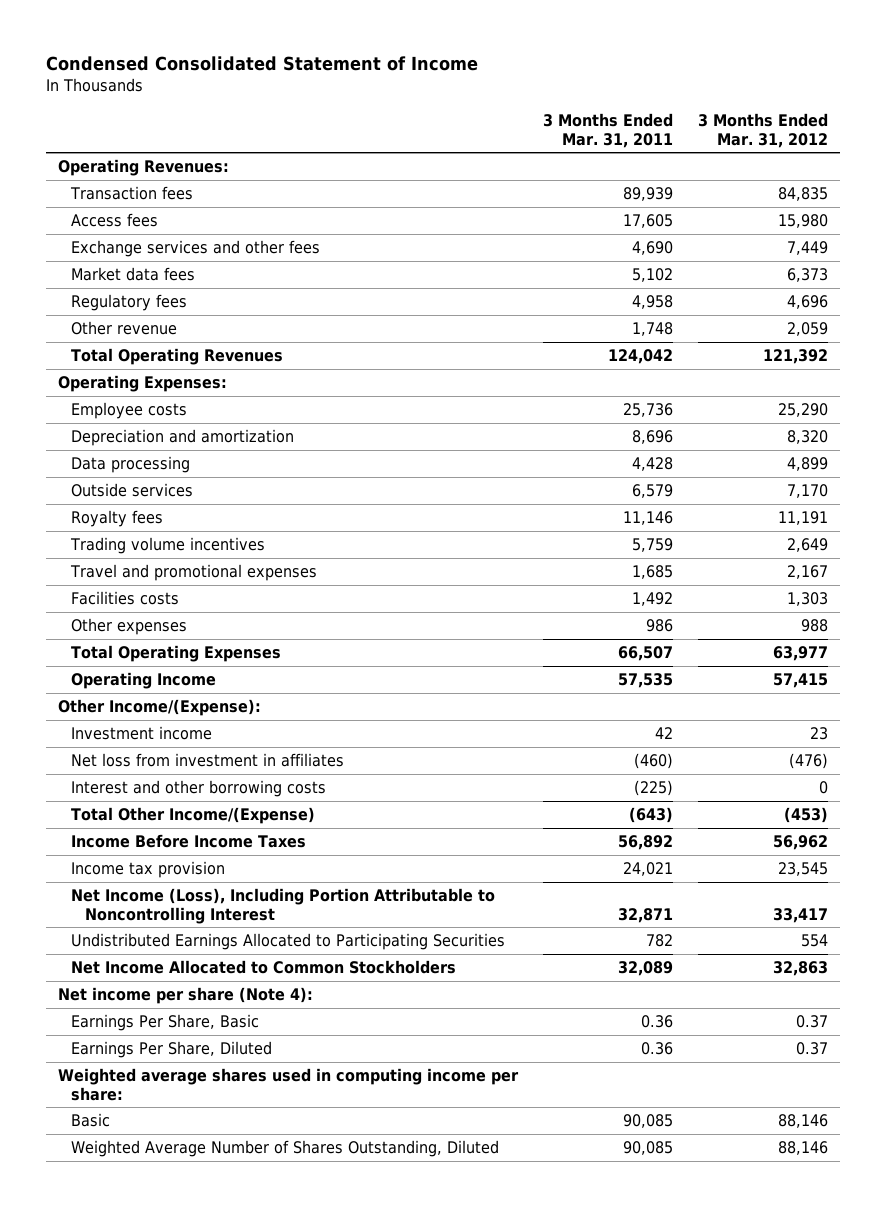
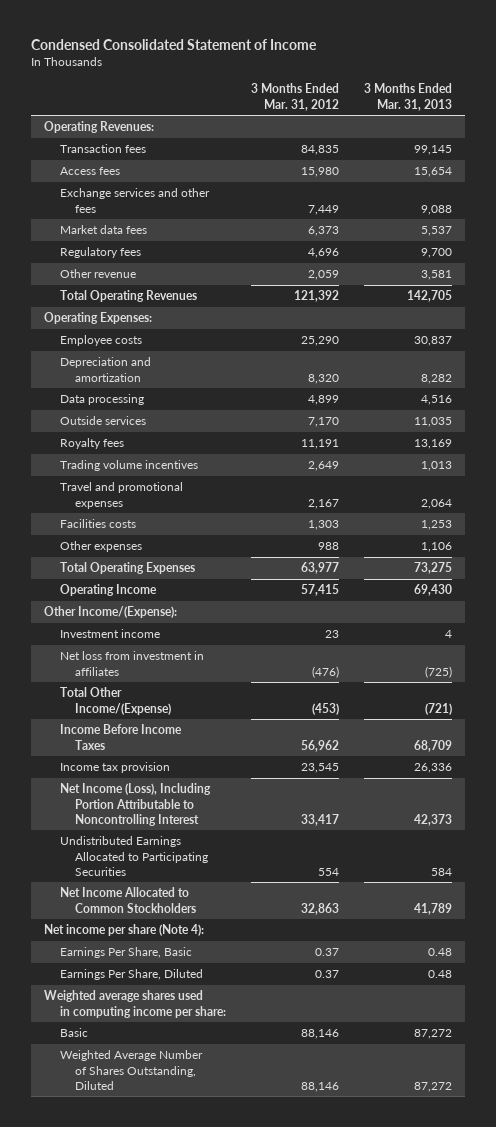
[542,113,673,148] 3 Months Ended Mar. 31, 2011 -> none
none -> [364,83,453,111] 3 Months Ended Mar. 31, 2013
[71,780,327,798] Interest and other borrowing costs -> none

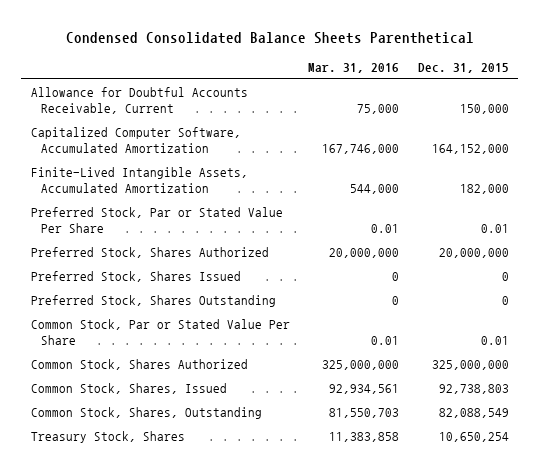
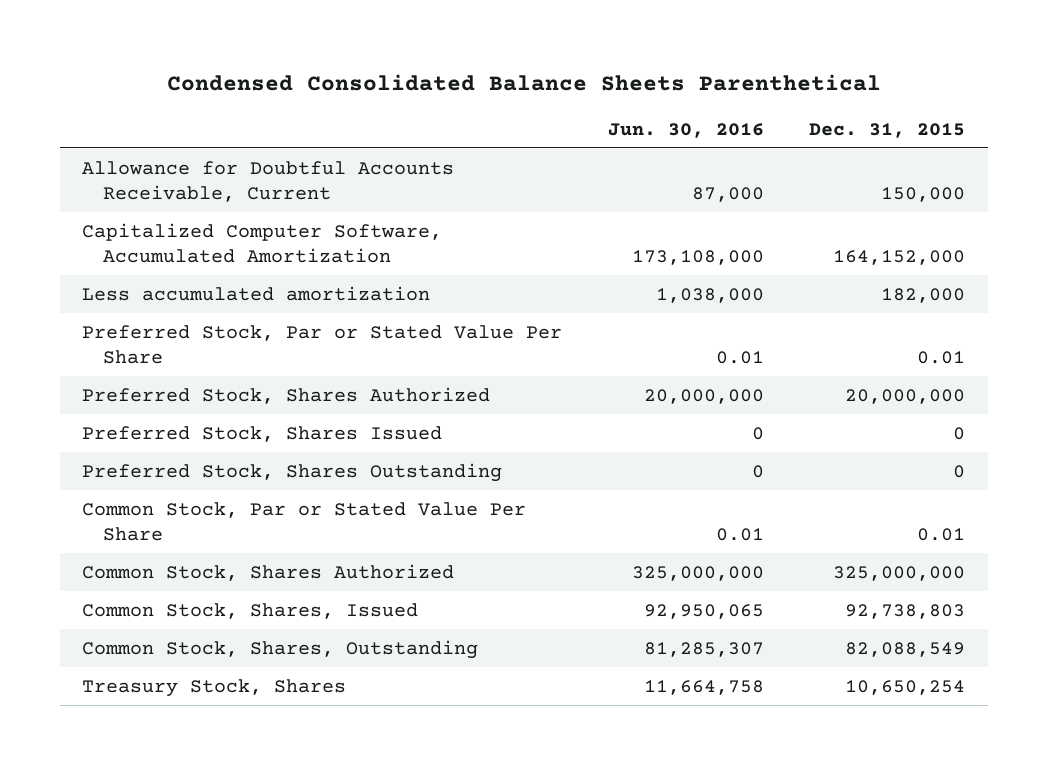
[308,63,400,74] Mar. 31, 2016 -> none
none -> [607,122,764,138] Jun. 30, 2016
[30,167,248,194] Finite-Lived Intangible Assets, Accumulated Amortization -> [82,285,431,301] Less accumulated amortization

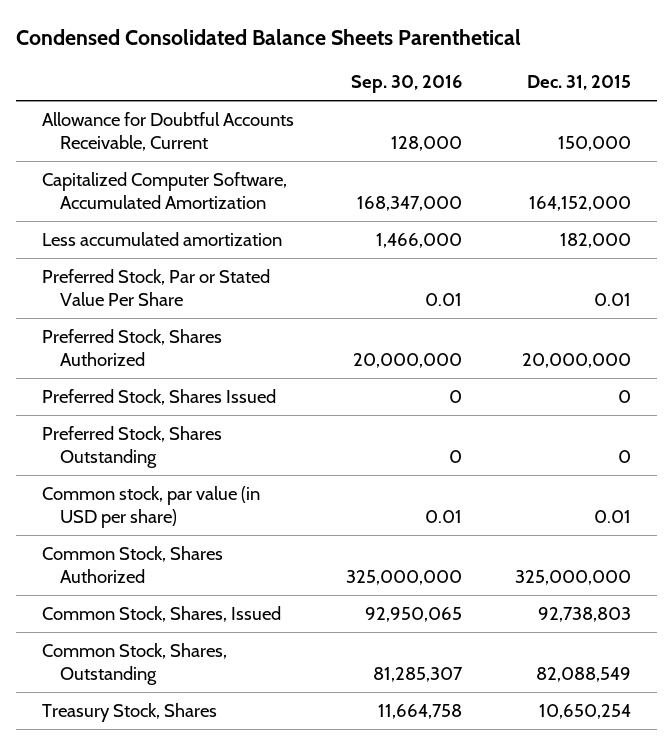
[607,122,764,138] Jun. 30, 2016 -> none
none -> [351,75,463,94] Sep. 30, 2016
[82,501,527,541] Common Stock, Par or Stated Value Per Share -> [41,485,260,529] Common stock, par value (in USD per share)

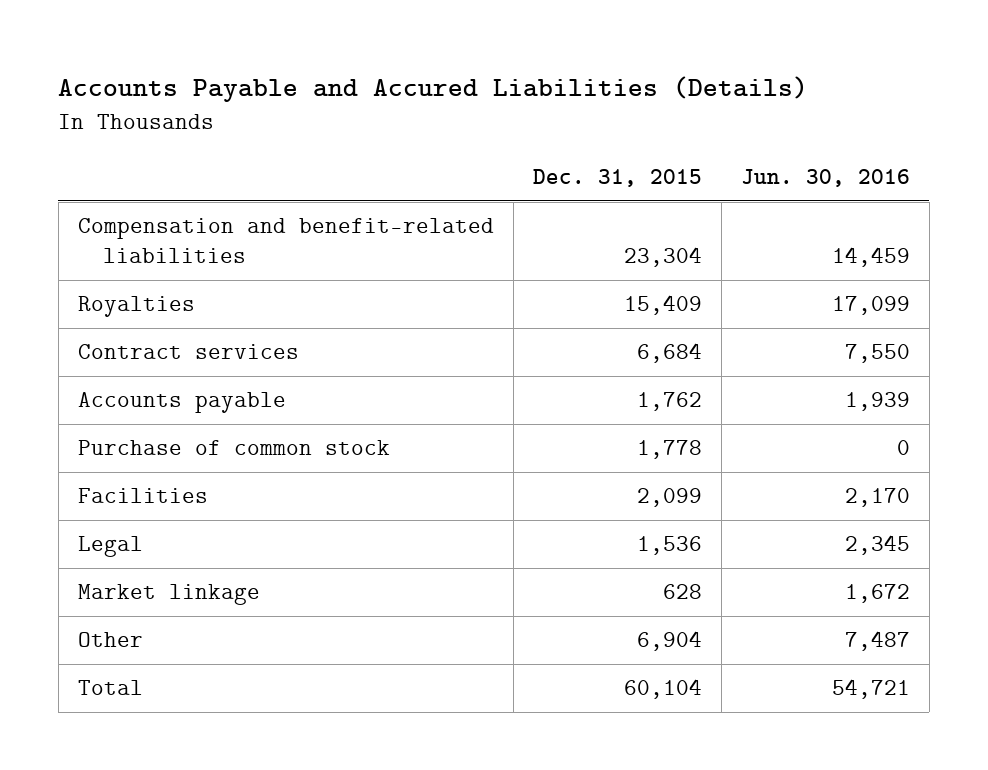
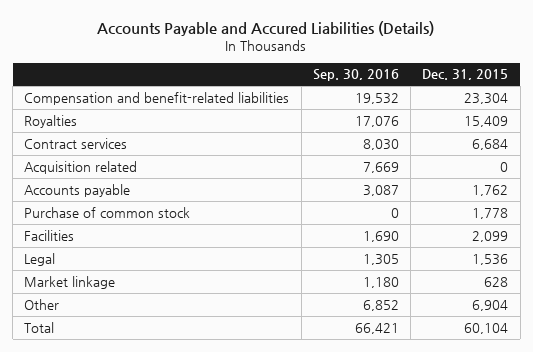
[740,169,910,188] Jun. 30, 2016 -> none
none -> [312,69,399,82] Sep. 30, 2016
none -> [24,160,138,174] Acquisition related

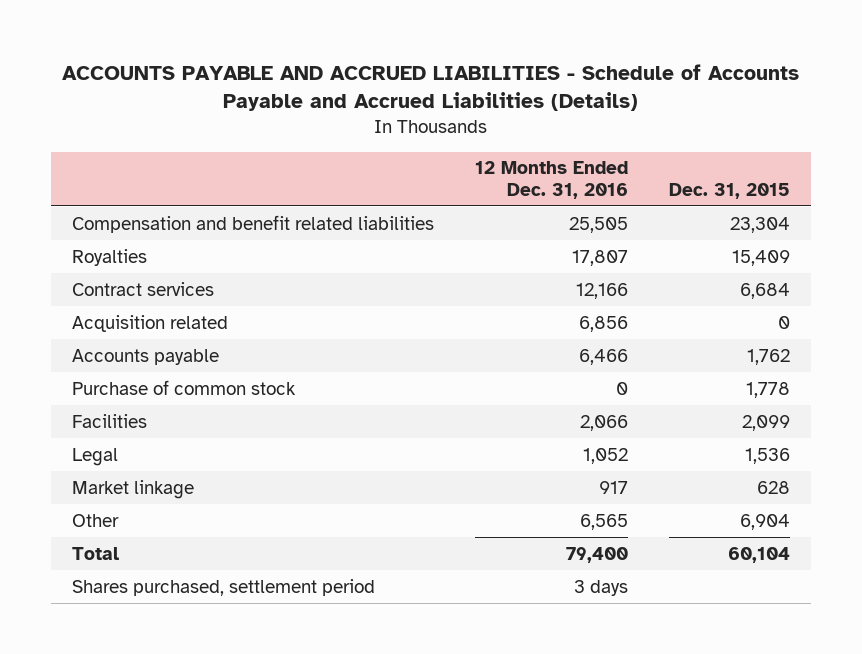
[97,20,435,36] Accounts Payable and Accured Liabilities (Details) -> [62,63,800,112] ACCOUNTS PAYABLE AND ACCRUED LIABILITIES - Schedule of Accounts Payable and Accrued Liabilities (Details)
[312,69,399,82] Sep. 30, 2016 -> none
none -> [475,161,629,199] 12 Months Ended Dec. 31, 2016
[24,91,290,105] Compensation and benefit-related liabilities -> [71,214,434,233] Compensation and benefit related liabilities
none -> [71,578,375,596] Shares purchased, settlement period

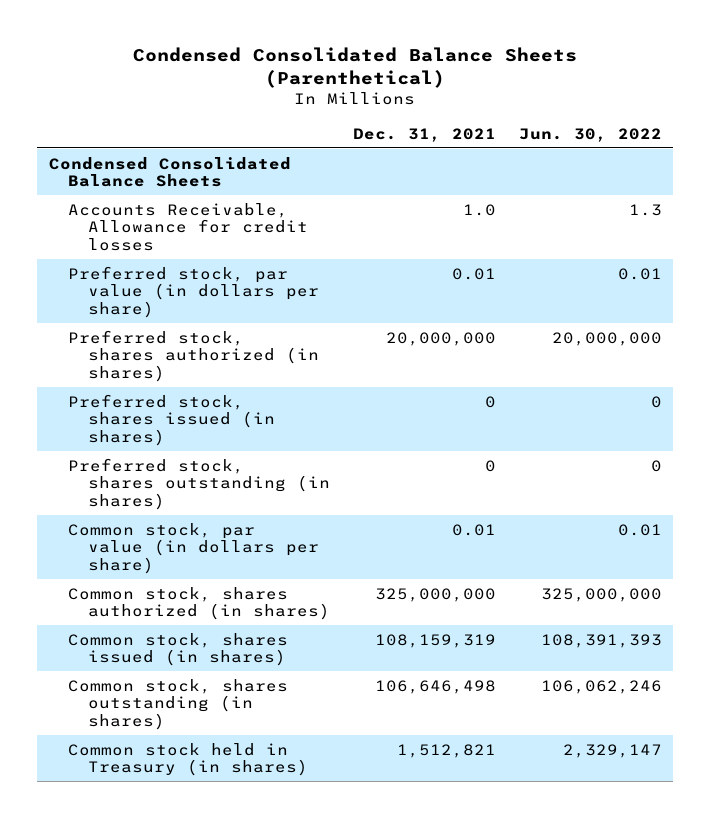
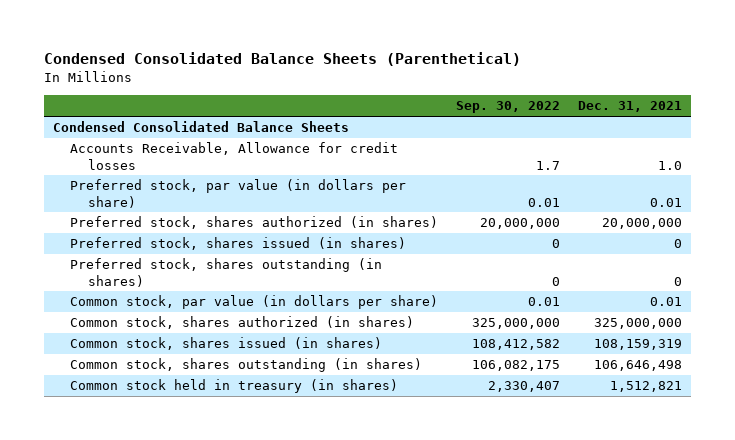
[518,127,662,142] Jun. 30, 2022 -> none
none -> [456,101,561,114] Sep. 30, 2022
[68,742,308,777] Common stock held in Treasury (in shares) -> [70,379,399,394] Common stock held in treasury (in shares)

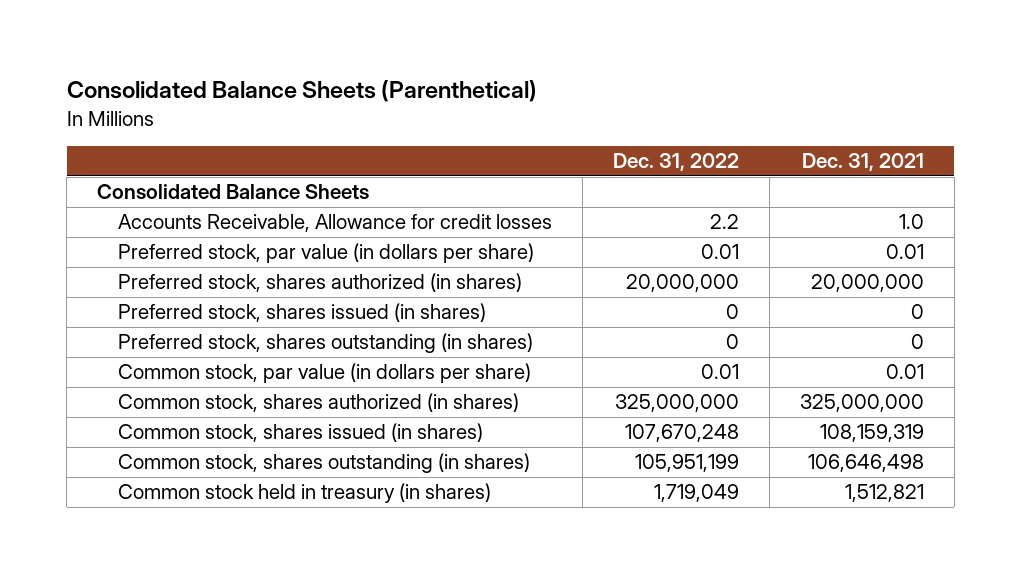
[43,52,521,67] Condensed Consolidated Balance Sheets (Parenthetical) -> [66,80,537,103] Consolidated Balance Sheets (Parenthetical)
[456,101,561,114] Sep. 30, 2022 -> none
none -> [613,153,740,172] Dec. 31, 2022
[52,121,349,133] Condensed Consolidated Balance Sheets -> [96,184,369,200] Consolidated Balance Sheets

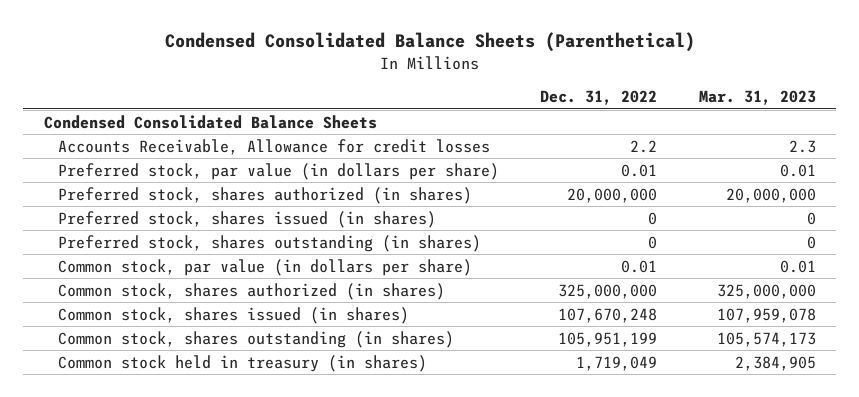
[66,80,537,103] Consolidated Balance Sheets (Parenthetical) -> [164,32,695,53] Condensed Consolidated Balance Sheets (Parenthetical)
[802,153,925,172] Dec. 31, 2021 -> none
none -> [698,90,816,106] Mar. 31, 2023
[96,184,369,200] Consolidated Balance Sheets -> [43,114,377,129] Condensed Consolidated Balance Sheets

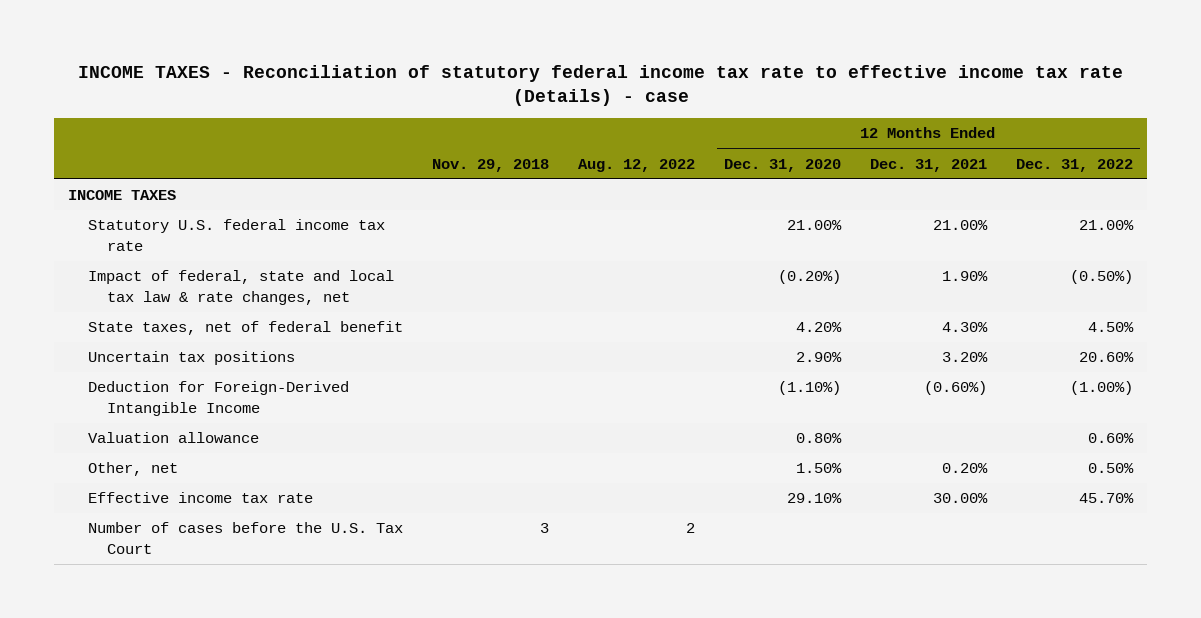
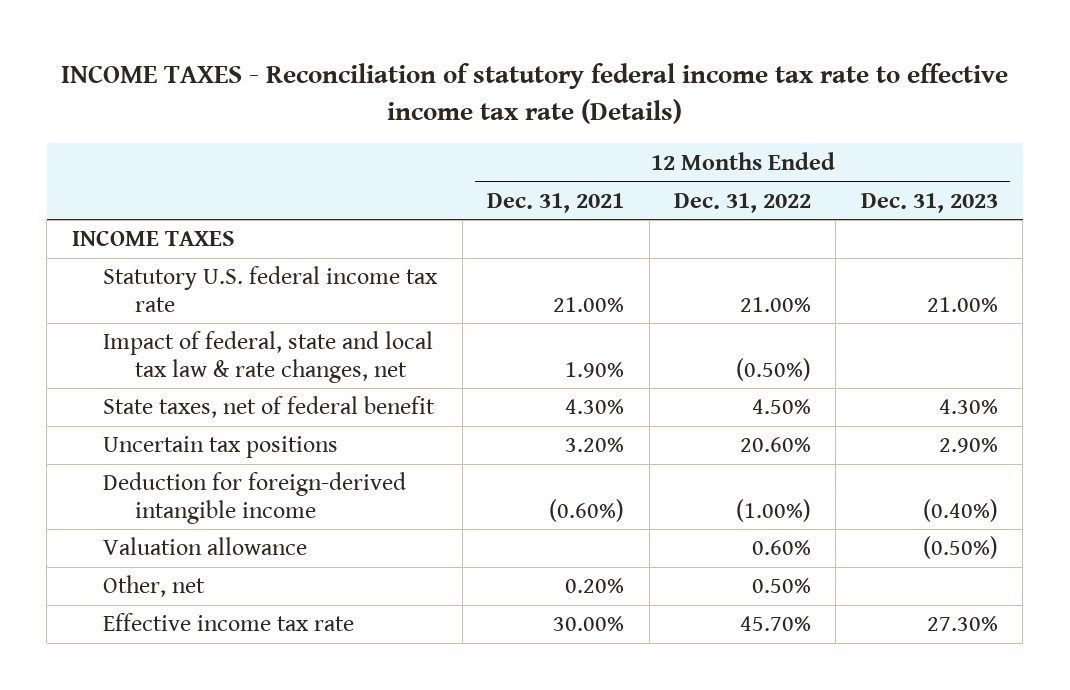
[77,65,1123,107] INCOME TAXES - Reconciliation of statutory federal income tax rate to effective income tax rate (Details) - case -> [60,63,1008,124] INCOME TAXES - Reconciliation of statutory federal income tax rate to effective income tax rate (Details)
[431,158,549,172] Nov. 29, 2018 -> none
[577,158,695,172] Aug. 12, 2022 -> none
[723,158,841,172] Dec. 31, 2020 -> none
none -> [860,192,998,213] Dec. 31, 2023
[87,381,349,416] Deduction for Foreign-Derived Intangible Income -> [103,472,407,524] Deduction for foreign-derived intangible income
[87,522,403,554] Number of cases before the U.S. Tax Court -> none

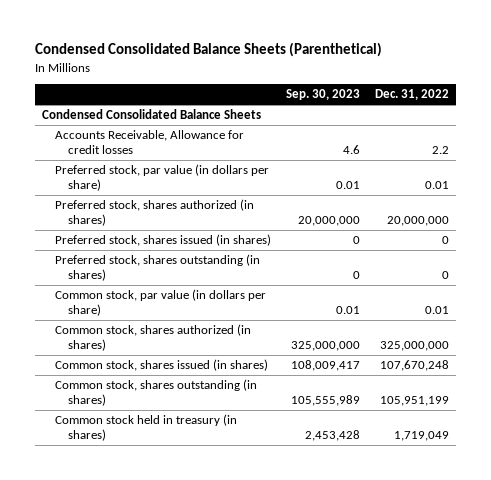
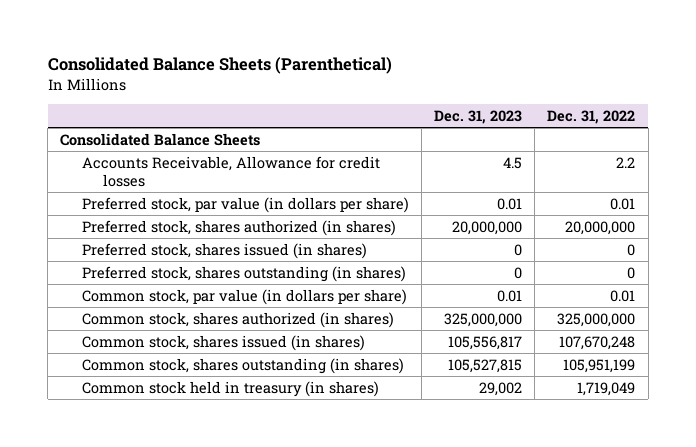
[34,42,382,58] Condensed Consolidated Balance Sheets (Parenthetical) -> [47,57,392,75] Consolidated Balance Sheets (Parenthetical)
[285,89,360,101] Sep. 30, 2023 -> none
none -> [434,110,523,125] Dec. 31, 2023
[42,109,262,120] Condensed Consolidated Balance Sheets -> [60,132,261,146] Consolidated Balance Sheets

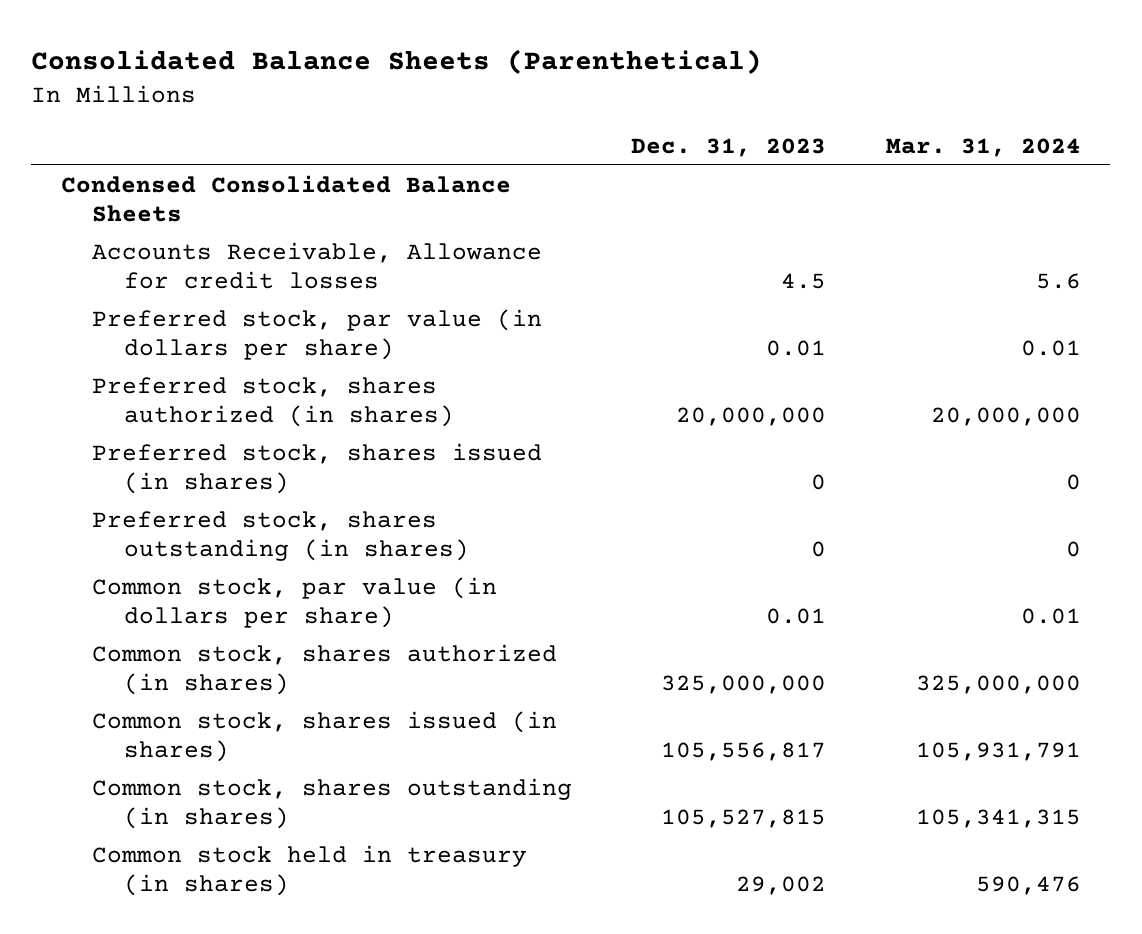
[547,110,636,125] Dec. 31, 2022 -> none
none -> [885,137,1081,157] Mar. 31, 2024
[60,132,261,146] Consolidated Balance Sheets -> [61,175,512,223] Condensed Consolidated Balance Sheets

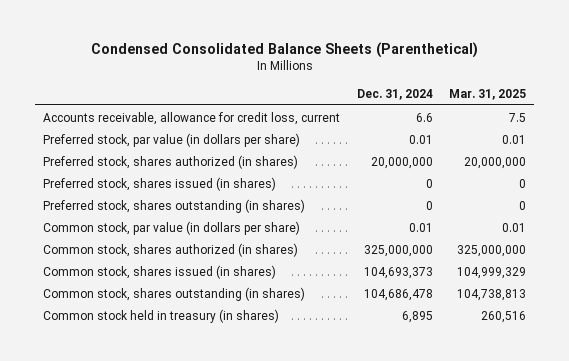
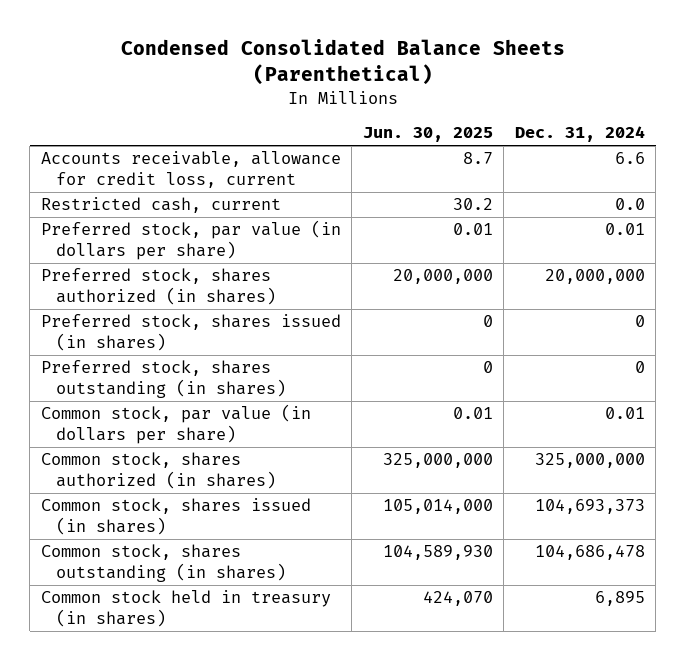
[448,88,526,100] Mar. 31, 2025 -> none
none -> [362,127,493,143] Jun. 30, 2025
none -> [40,197,281,214] Restricted cash, current

